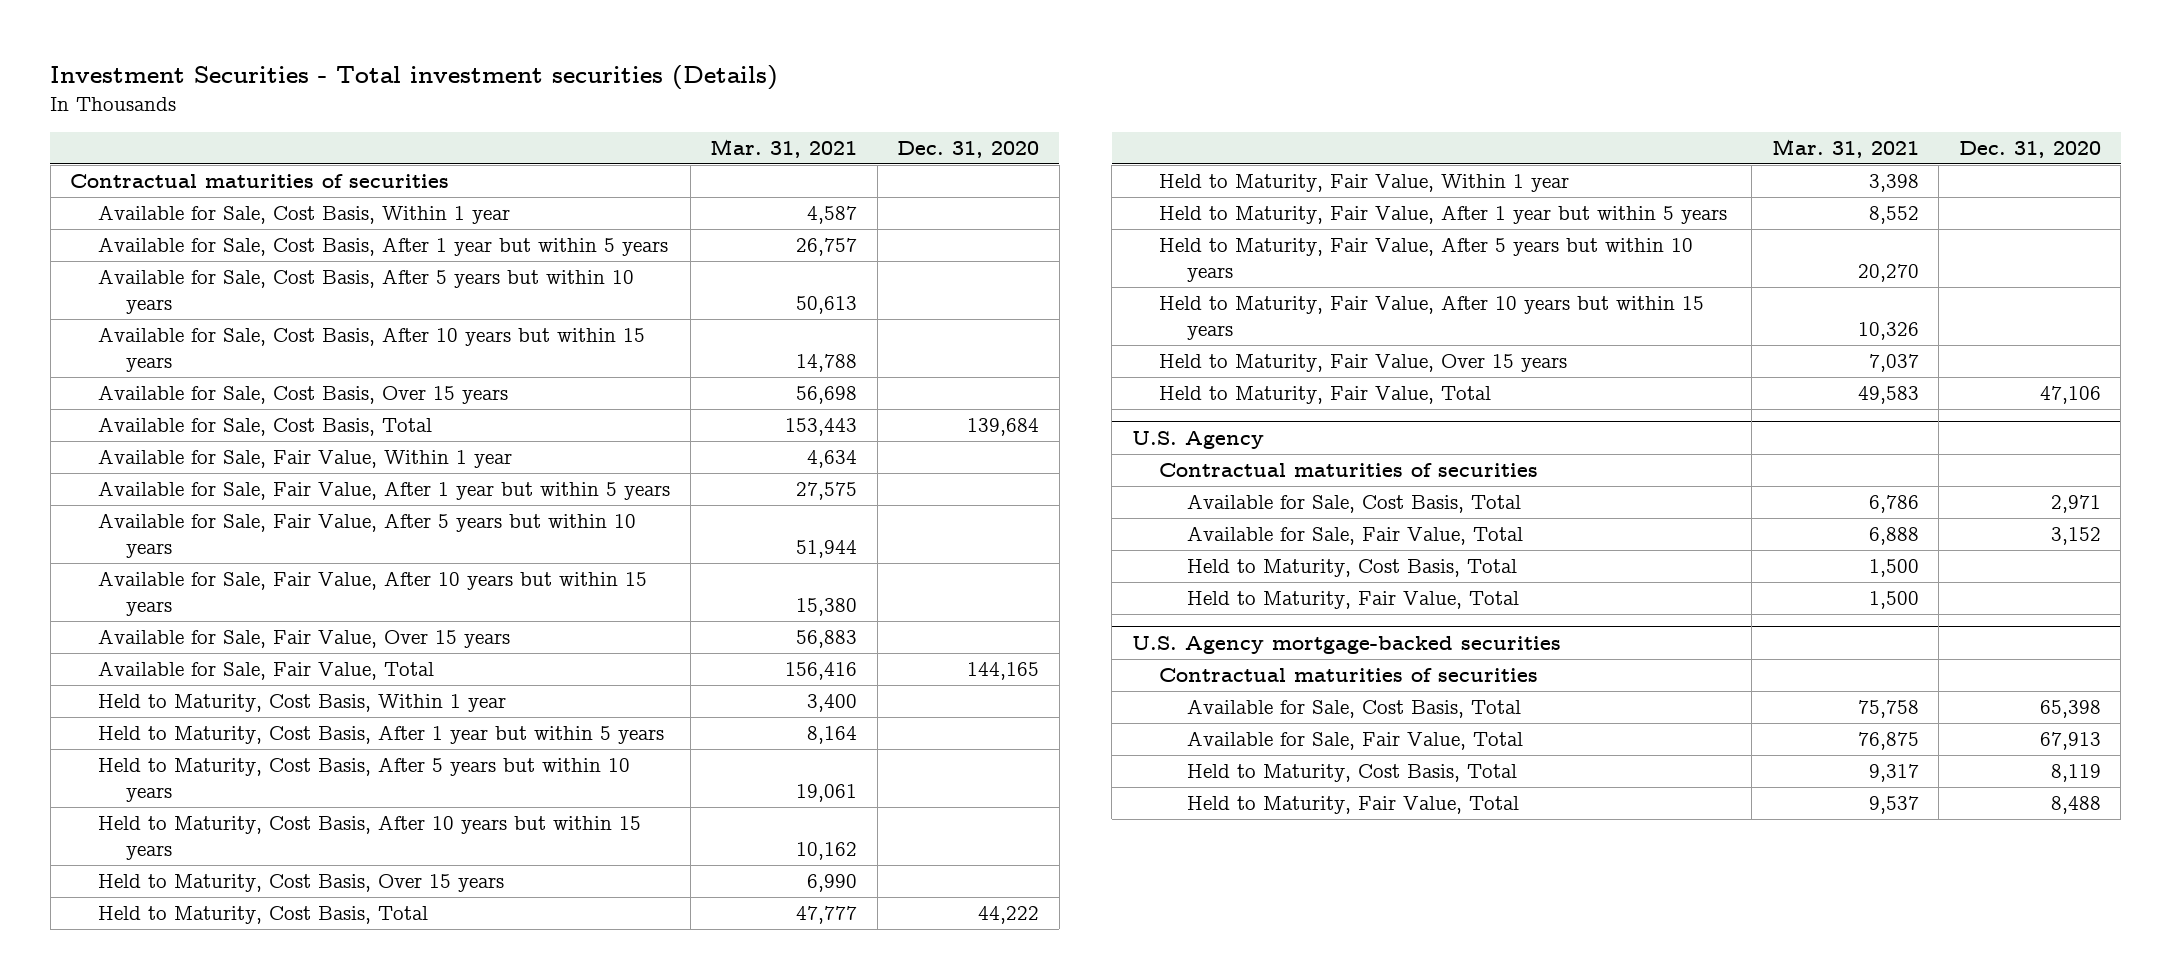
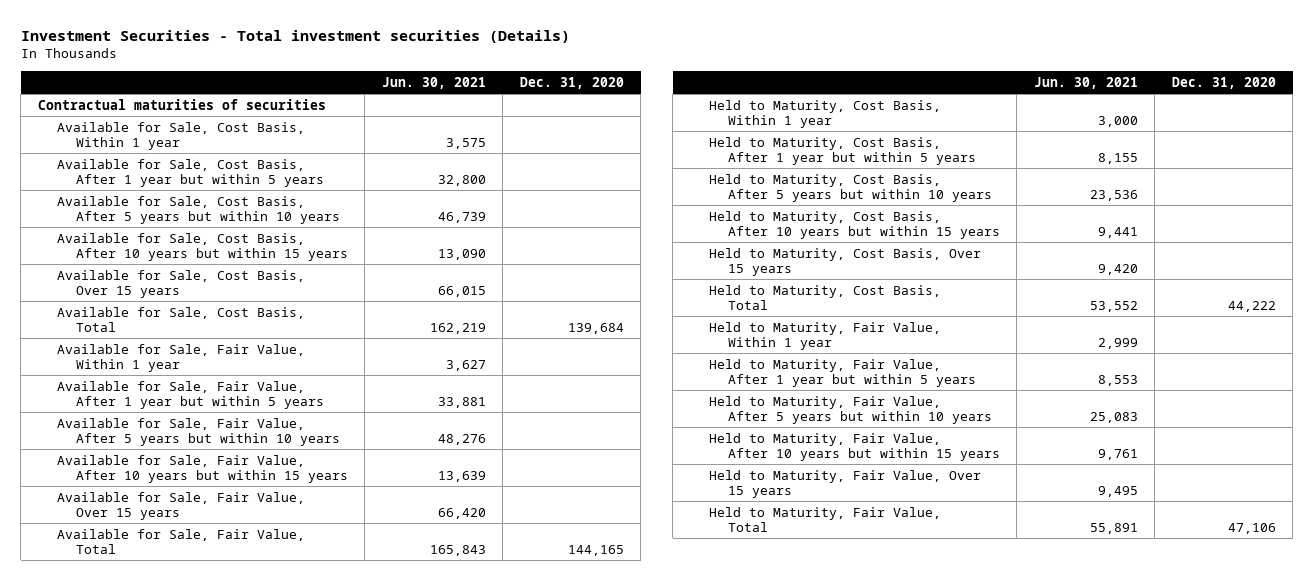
[710,138,858,158] Mar. 31, 2021 -> none
none -> [381,77,486,90] Jun. 30, 2021
[1131,431,1264,450] U.S. Agency -> none
[1159,463,1539,478] Contractual maturities of securities -> none
[1187,494,1522,514] Available for Sale, Cost Basis, Total -> none
[1187,526,1524,546] Available for Sale, Fair Value, Total -> none
[1187,559,1518,578] Held to Maturity, Cost Basis, Total -> none
[1187,591,1520,610] Held to Maturity, Fair Value, Total -> none
[1131,636,1561,655] U.S. Agency mortgage-backed securities -> none
[1159,668,1539,683] Contractual maturities of securities -> none
[1187,699,1522,719] Available for Sale, Cost Basis, Total -> none
[1187,731,1524,751] Available for Sale, Fair Value, Total -> none
[1187,764,1518,783] Held to Maturity, Cost Basis, Total -> none
[1187,796,1520,815] Held to Maturity, Fair Value, Total -> none

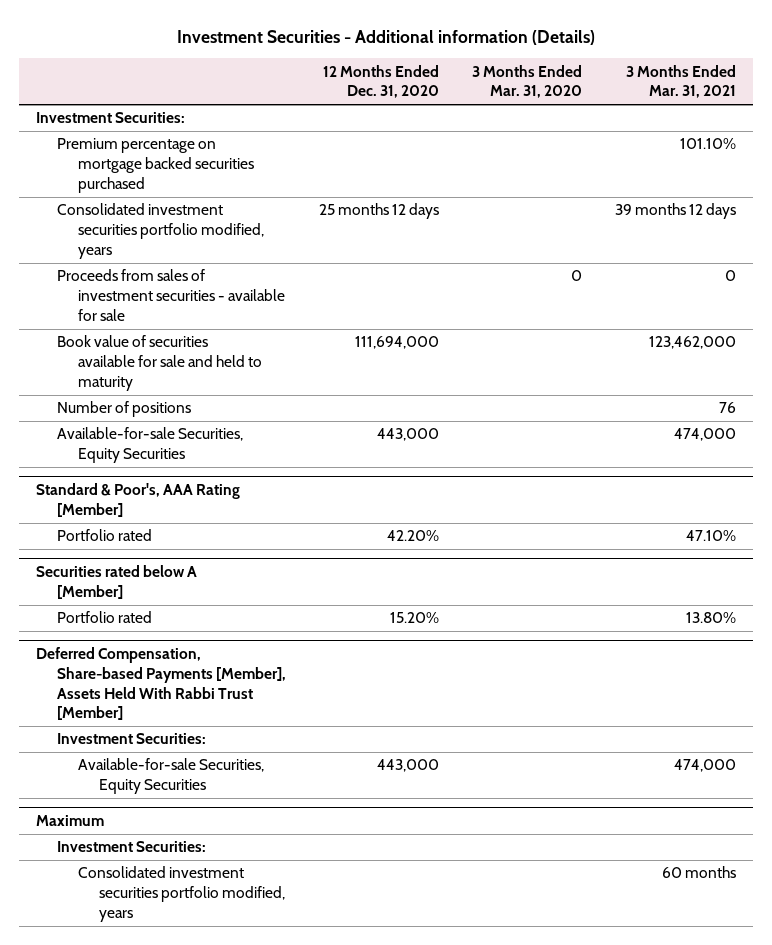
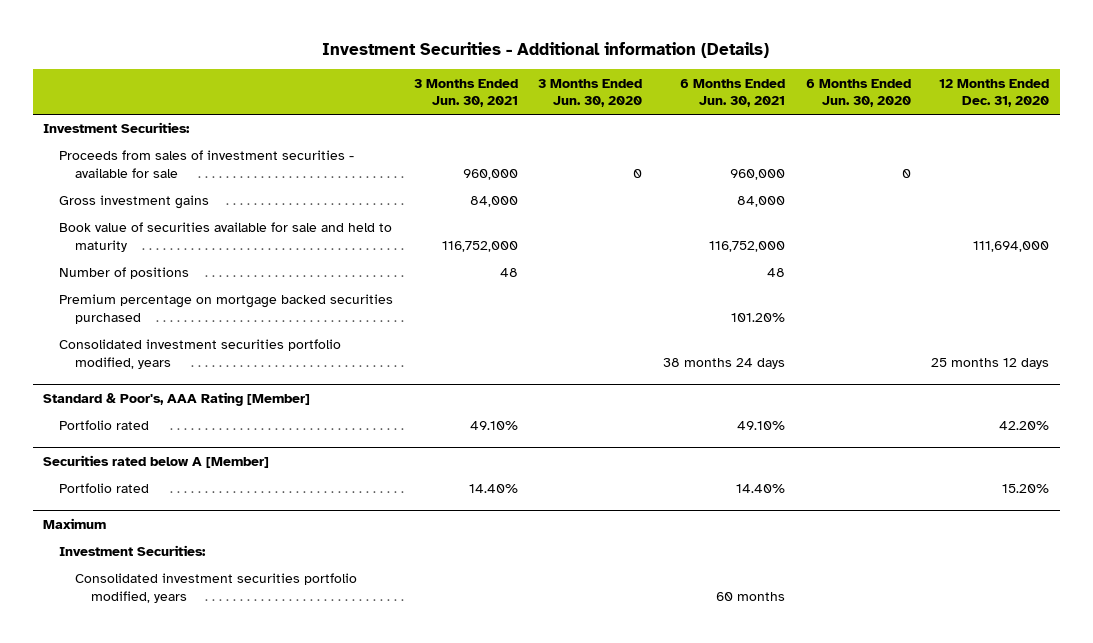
[472,64,583,99] 3 Months Ended Mar. 31, 2020 -> none
[626,64,737,99] 3 Months Ended Mar. 31, 2021 -> none
none -> [413,78,518,108] 3 Months Ended Jun. 30, 2021
none -> [538,78,643,108] 3 Months Ended Jun. 30, 2020
none -> [680,78,786,108] 6 Months Ended Jun. 30, 2021
none -> [805,78,911,108] 6 Months Ended Jun. 30, 2020
none -> [59,195,210,210] Gross investment gains
[56,427,243,464] Available-for-sale Securities, Equity Securities -> none
[56,138,254,193] Premium percentage on mortgage backed securities purchased -> [59,294,394,325] Premium percentage on mortgage backed securities purchased
[56,203,264,259] Consolidated investment securities portfolio modified, years -> [59,339,342,370] Consolidated investment securities portfolio modified, years
[35,647,286,721] Deferred Compensation, Share-based Payments [Member], Assets Held With Rabbi Trust [Member] -> none
[56,733,206,745] Investment Securities: -> none
[77,758,264,795] Available-for-sale Securities, Equity Securities -> none

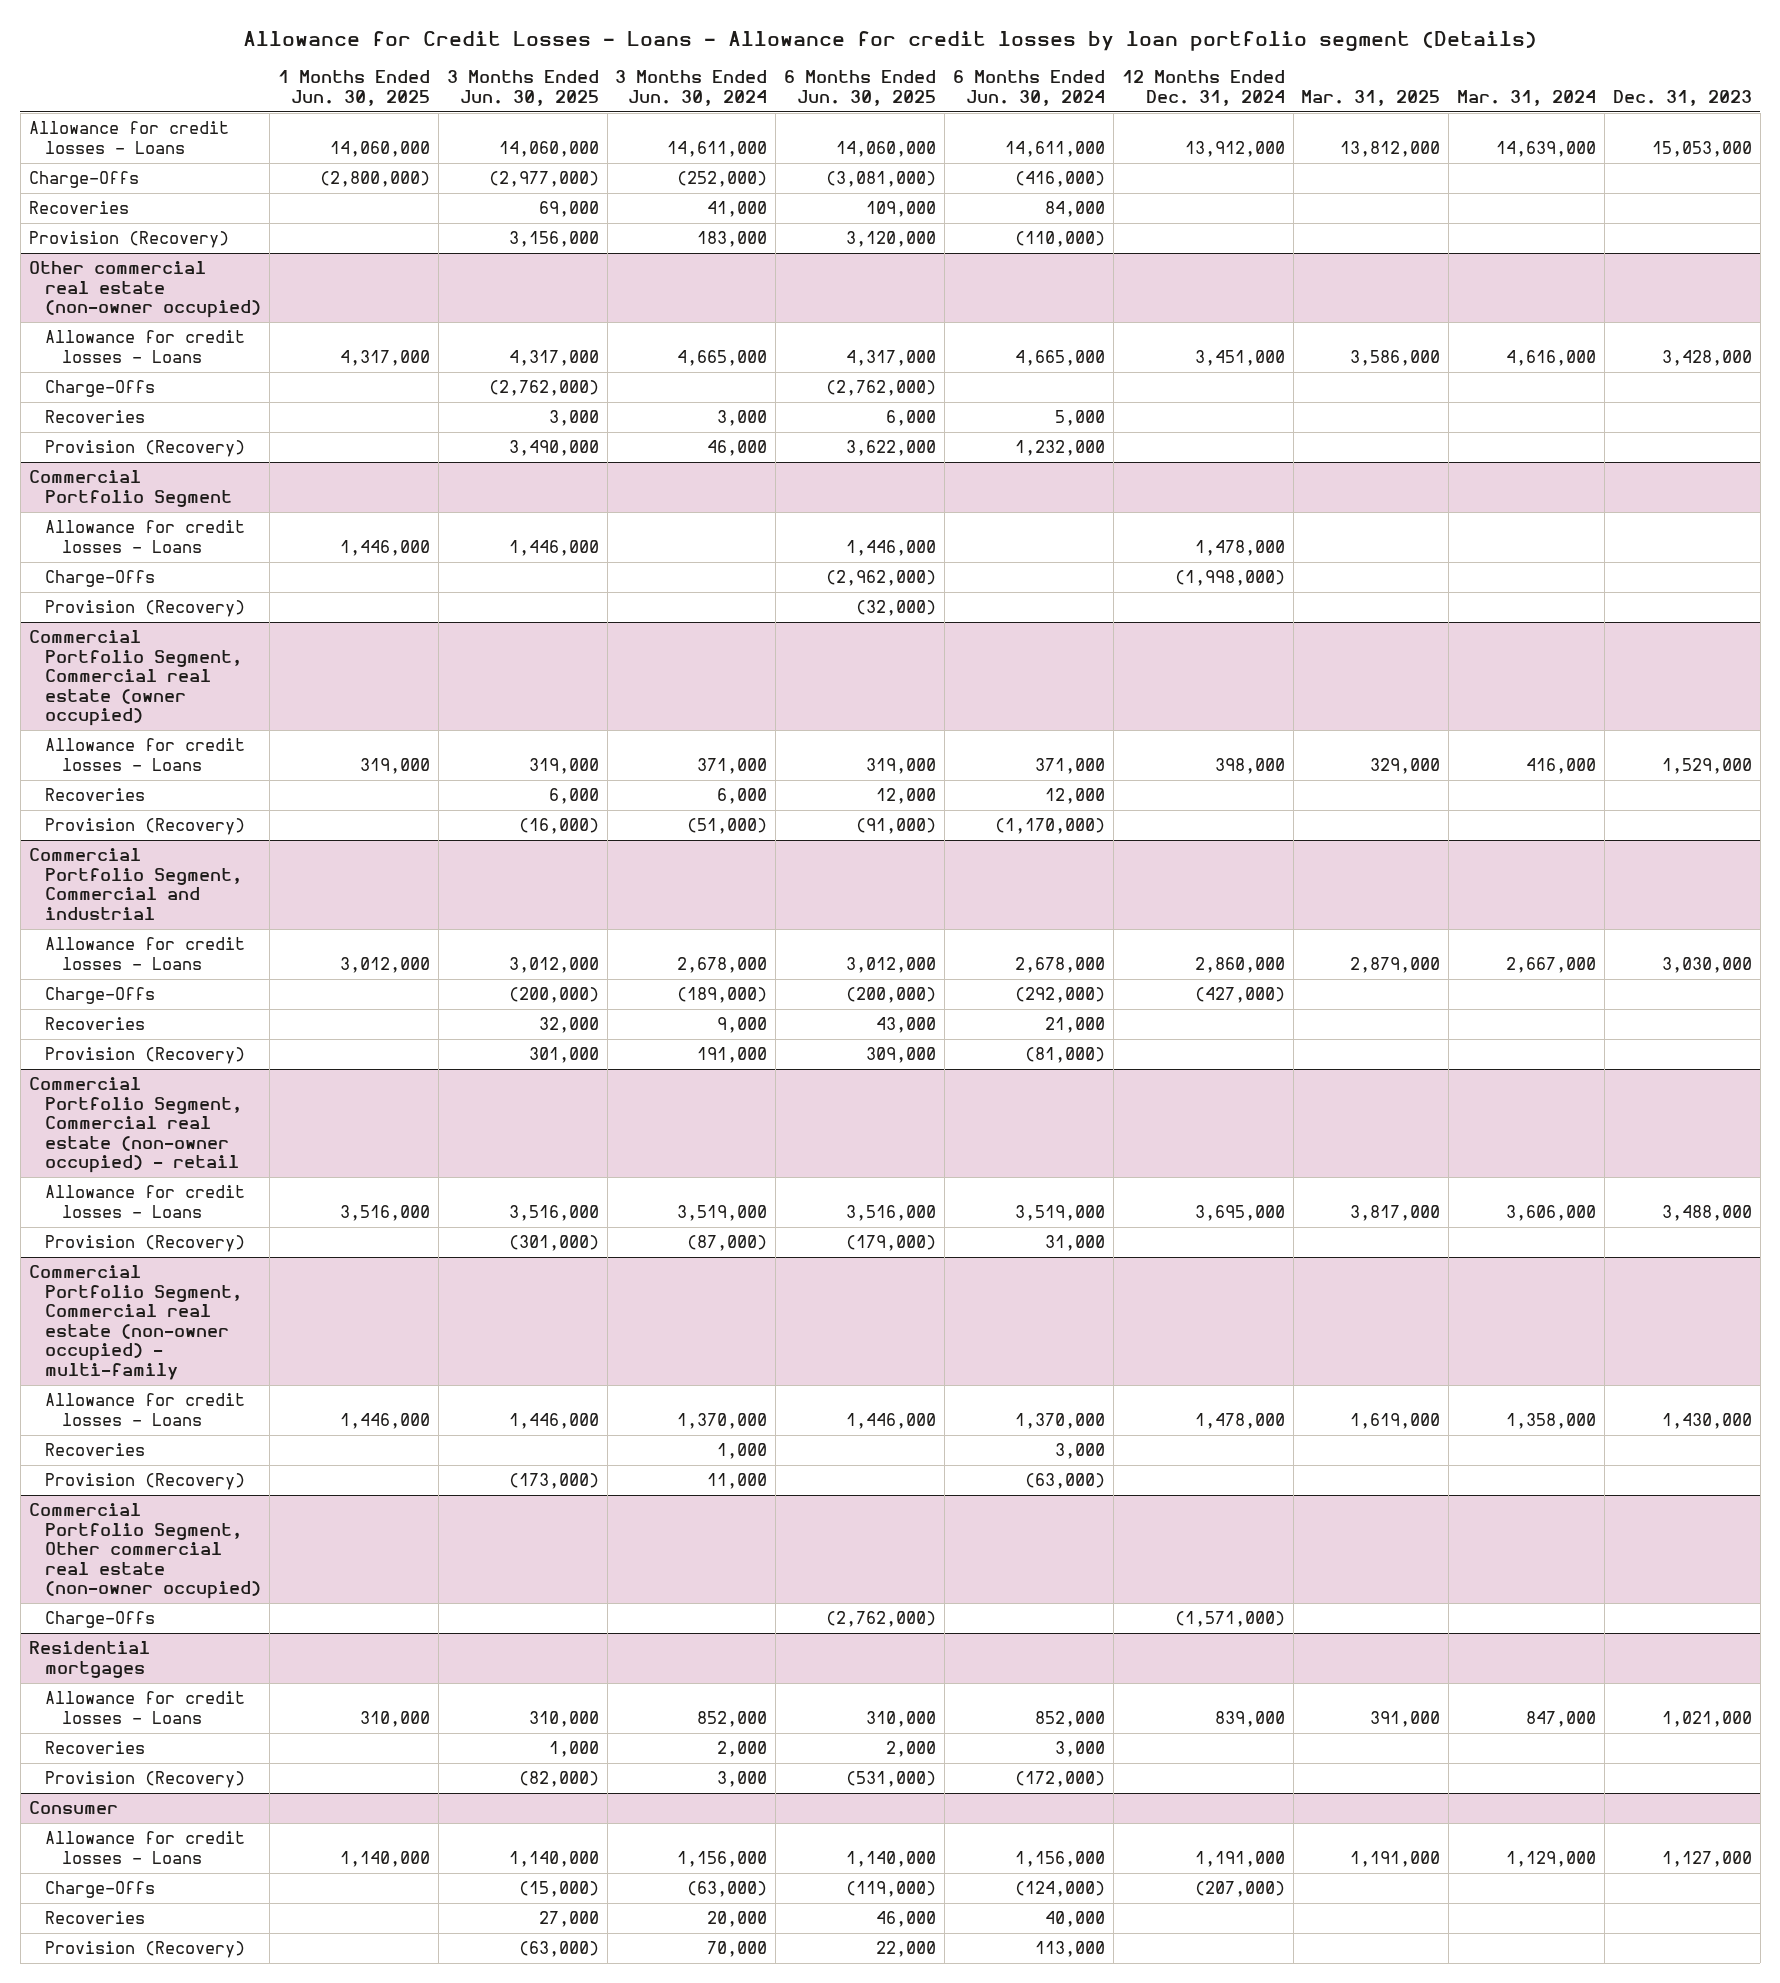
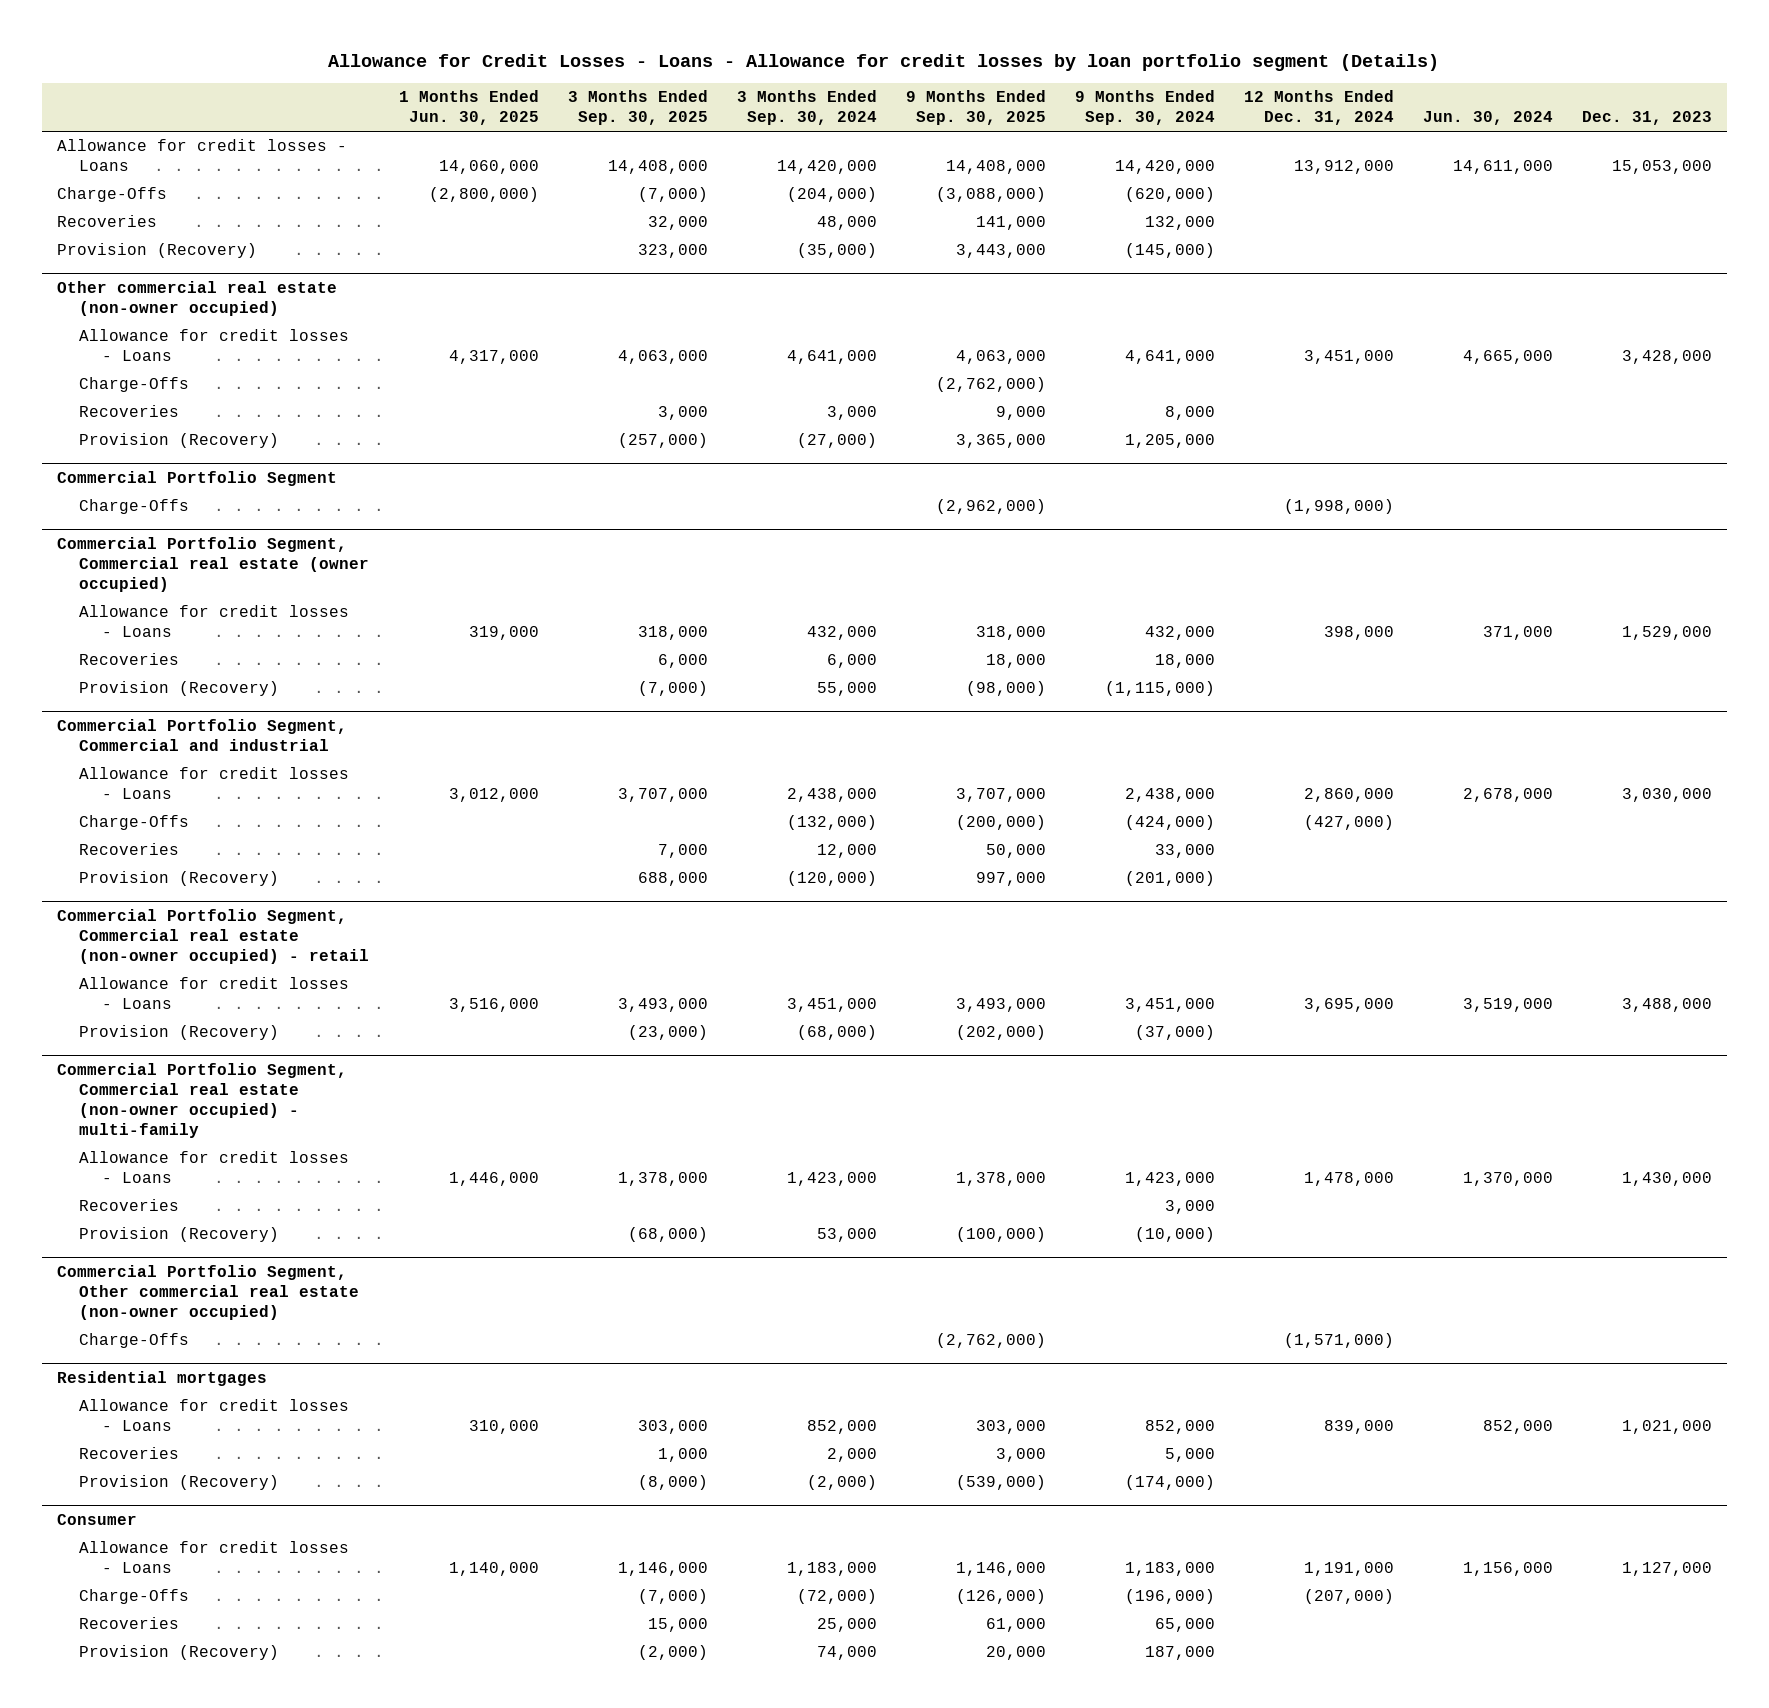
[446,70,599,107] 3 Months Ended Jun. 30, 2025 -> none
[615,70,768,107] 3 Months Ended Jun. 30, 2024 -> none
[784,70,937,107] 6 Months Ended Jun. 30, 2025 -> none
[952,70,1105,107] 6 Months Ended Jun. 30, 2024 -> none
[1301,90,1441,107] Mar. 31, 2025 -> none
[1457,90,1597,107] Mar. 31, 2024 -> none
none -> [567,90,708,126] 3 Months Ended Sep. 30, 2025
none -> [736,90,877,126] 3 Months Ended Sep. 30, 2024
none -> [905,90,1046,126] 9 Months Ended Sep. 30, 2025
none -> [1075,90,1216,126] 9 Months Ended Sep. 30, 2024
none -> [1423,111,1554,126] Jun. 30, 2024
[45,520,246,553] Allowance for credit losses - Loans -> none
[45,600,246,618] Provision (Recovery) -> none

